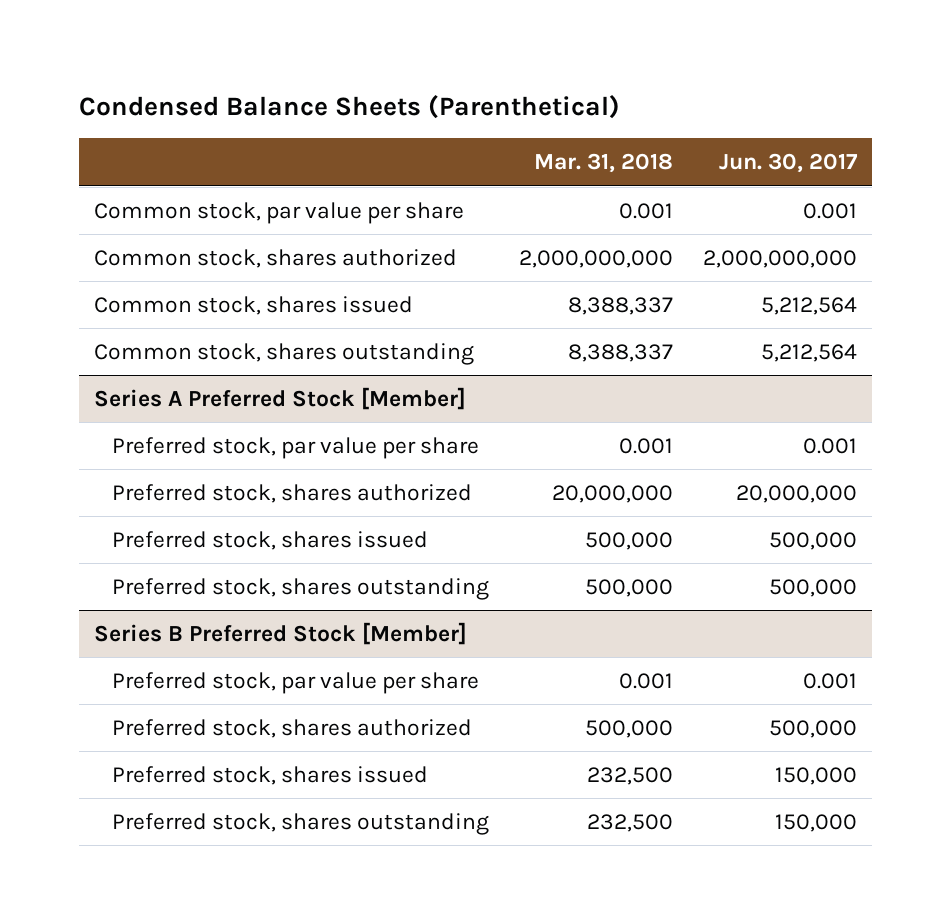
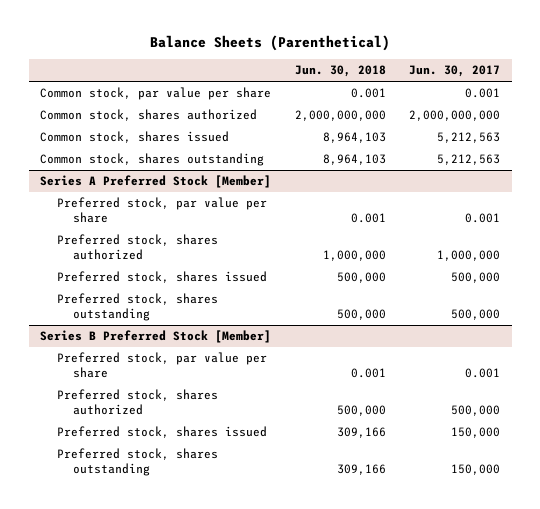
[79,95,621,120] Condensed Balance Sheets (Parenthetical) -> [150,35,391,52] Balance Sheets (Parenthetical)
[533,153,673,174] Mar. 31, 2018 -> none
none -> [294,65,386,78] Jun. 30, 2018
[760,296,857,315] 5,212,564 -> [437,132,501,144] 5,212,563
[760,343,857,362] 5,212,564 -> [437,154,501,166] 5,212,563
[735,484,857,503] 20,000,000 -> [437,249,501,261] 1,000,000

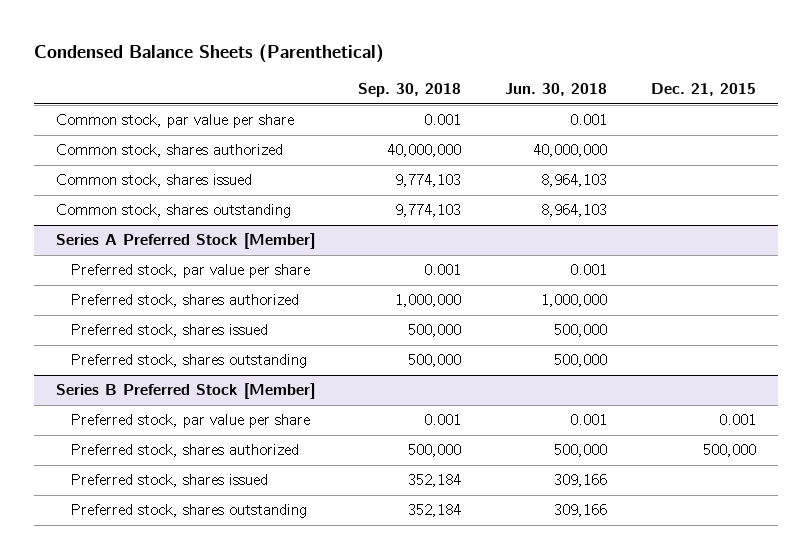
[150,35,391,52] Balance Sheets (Parenthetical) -> [33,43,384,63] Condensed Balance Sheets (Parenthetical)
[409,65,501,78] Jun. 30, 2017 -> none
none -> [358,82,462,97] Sep. 30, 2018
none -> [651,82,757,96] Dec. 21, 2015
[294,110,386,122] 2,000,000,000 -> [533,144,608,158] 40,000,000

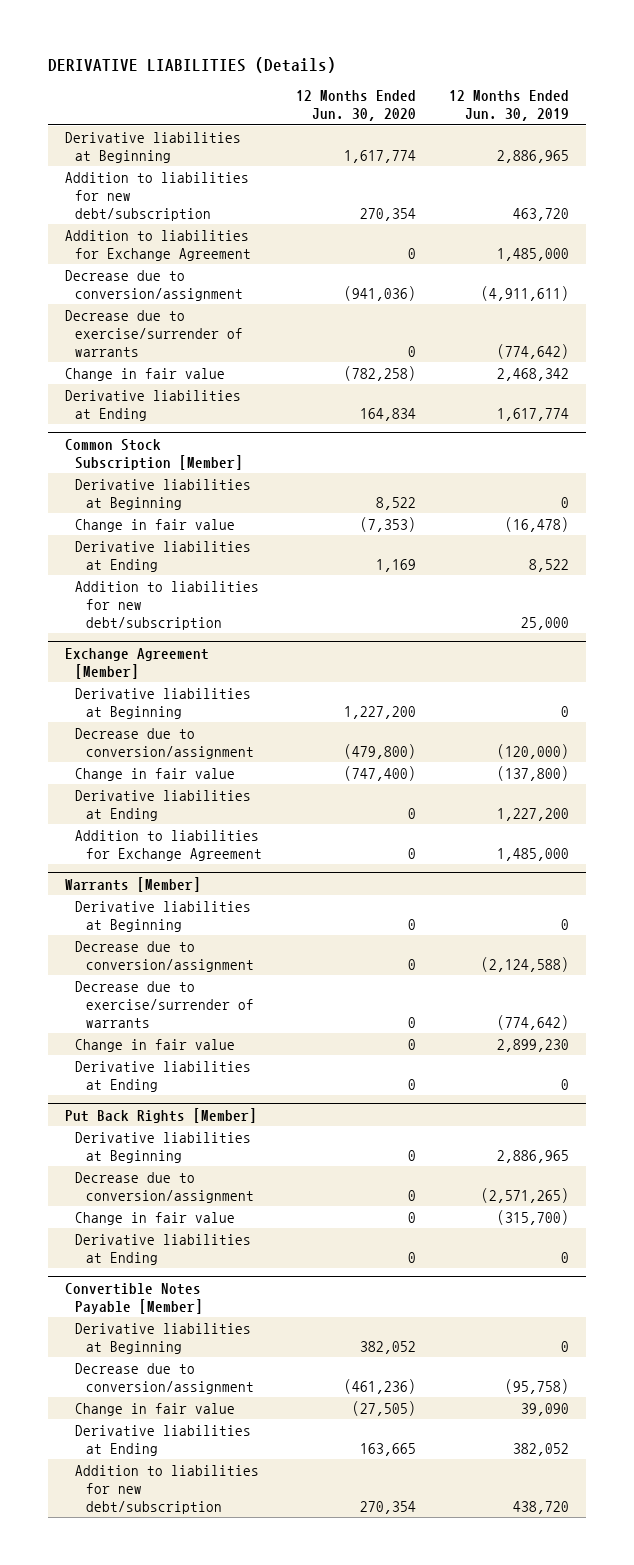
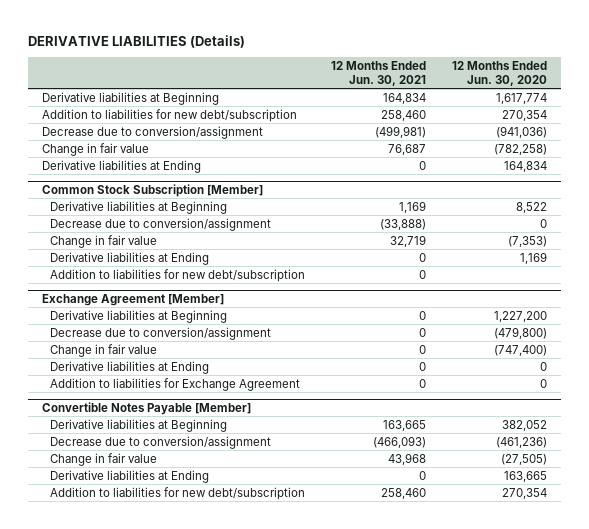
[449,90,570,122] 12 Months Ended Jun. 30, 2019 -> none
none -> [331,61,427,87] 12 Months Ended Jun. 30, 2021
[64,229,252,261] Addition to liabilities for Exchange Agreement -> none
[64,309,244,357] Decrease due to exercise/surrender of warrants -> none
none -> [49,217,271,231] Decrease due to conversion/assignment
[64,876,201,892] Warrants [Member] -> none
[75,900,252,932] Derivative liabilities at Beginning -> none
[75,940,254,972] Decrease due to conversion/assignment -> none
[75,980,254,1028] Decrease due to exercise/surrender of warrants -> none
[75,1038,236,1052] Change in fair value -> none
[75,1060,252,1092] Derivative liabilities at Ending -> none
[64,1107,257,1123] Put Back Rights [Member] -> none
[75,1131,252,1163] Derivative liabilities at Beginning -> none
[75,1171,254,1203] Decrease due to conversion/assignment -> none
[75,1211,236,1225] Change in fair value -> none
[75,1233,252,1265] Derivative liabilities at Ending -> none

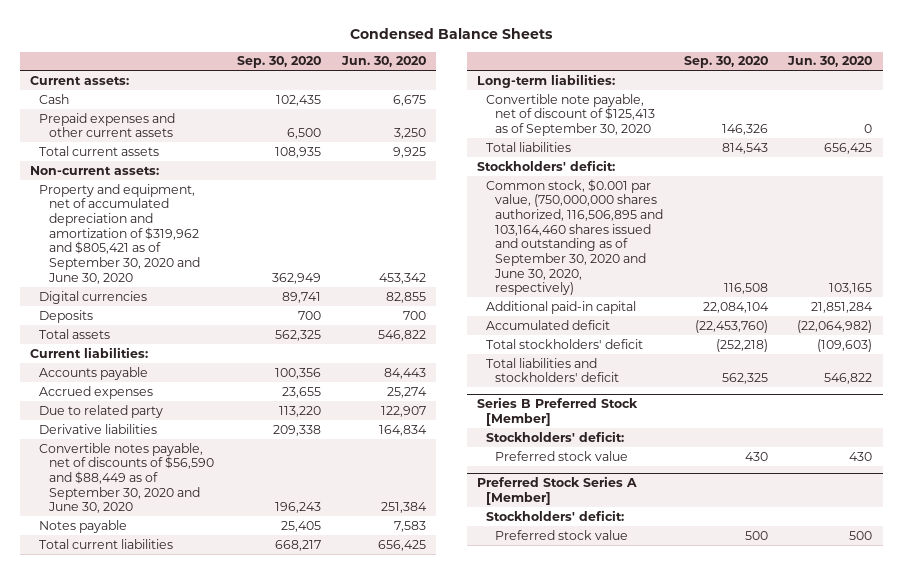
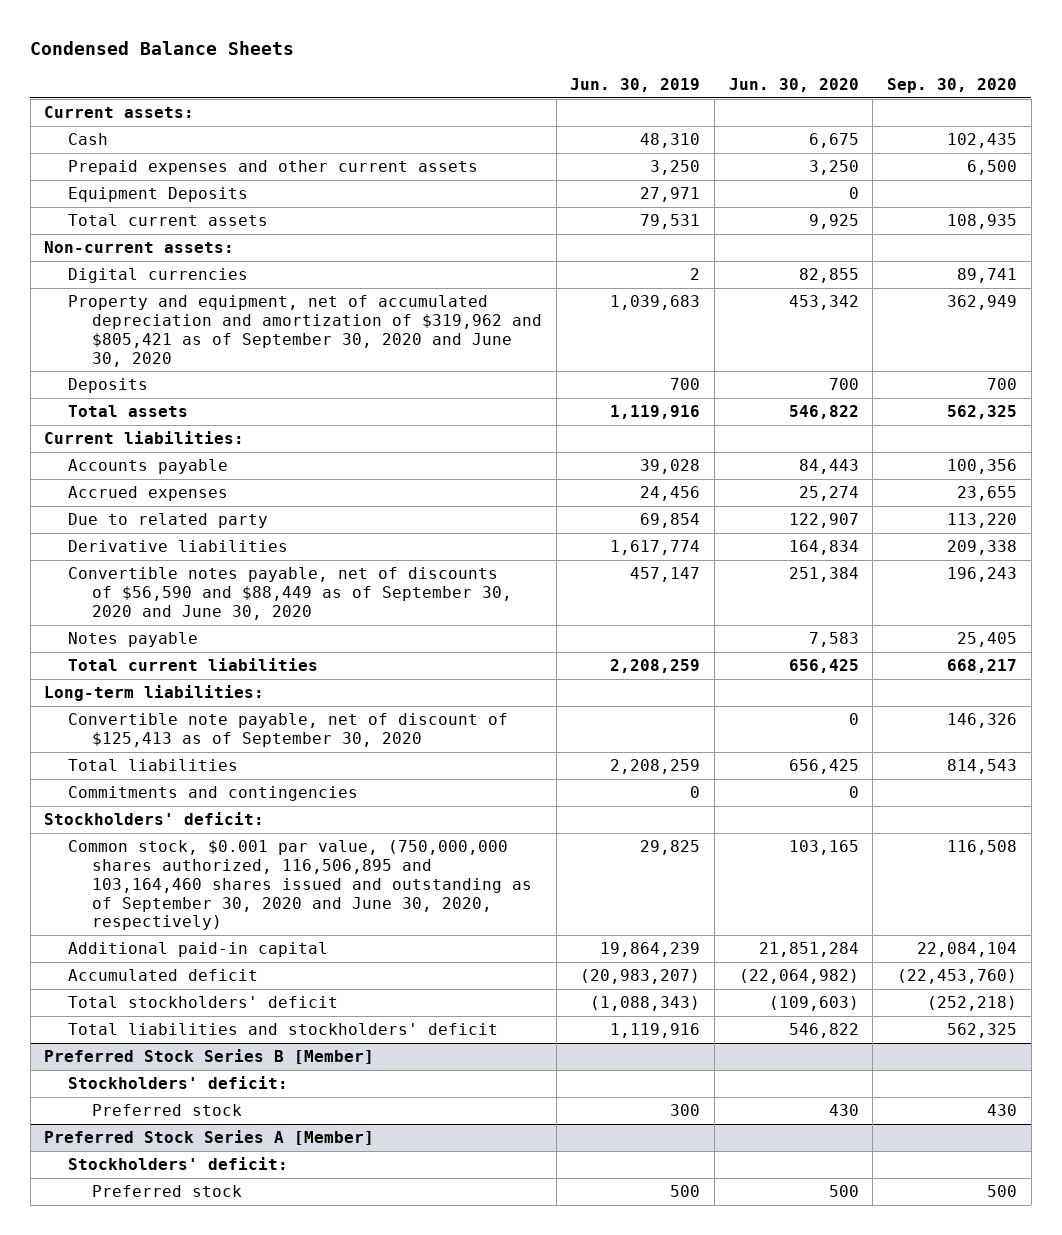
none -> [570,77,701,92] Jun. 30, 2019
none -> [68,187,249,203] Equipment Deposits
[39,183,200,284] Property and equipment, net of accumulated depreciation and amortization of $319,962 and $805,421 as of September 30, 2020 and June 30, 2020 -> [68,295,543,367] Property and equipment, net of accumulated depreciation and amortization of $319,962 and $805,421 as of September 30, 2020 and June 30, 2020
none -> [68,786,359,802] Commitments and contingencies
[477,397,639,426] Series B Preferred Stock [Member] -> [44,1049,375,1065] Preferred Stock Series B [Member]
[495,450,629,461] Preferred stock value -> [92,1104,243,1117] Preferred stock
[495,529,629,540] Preferred stock value -> [92,1185,243,1198] Preferred stock

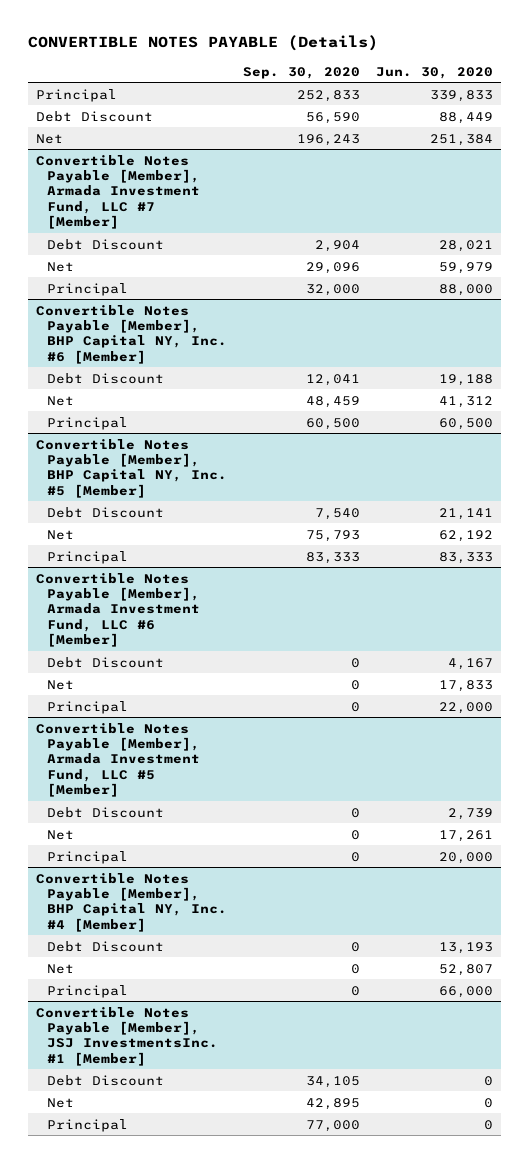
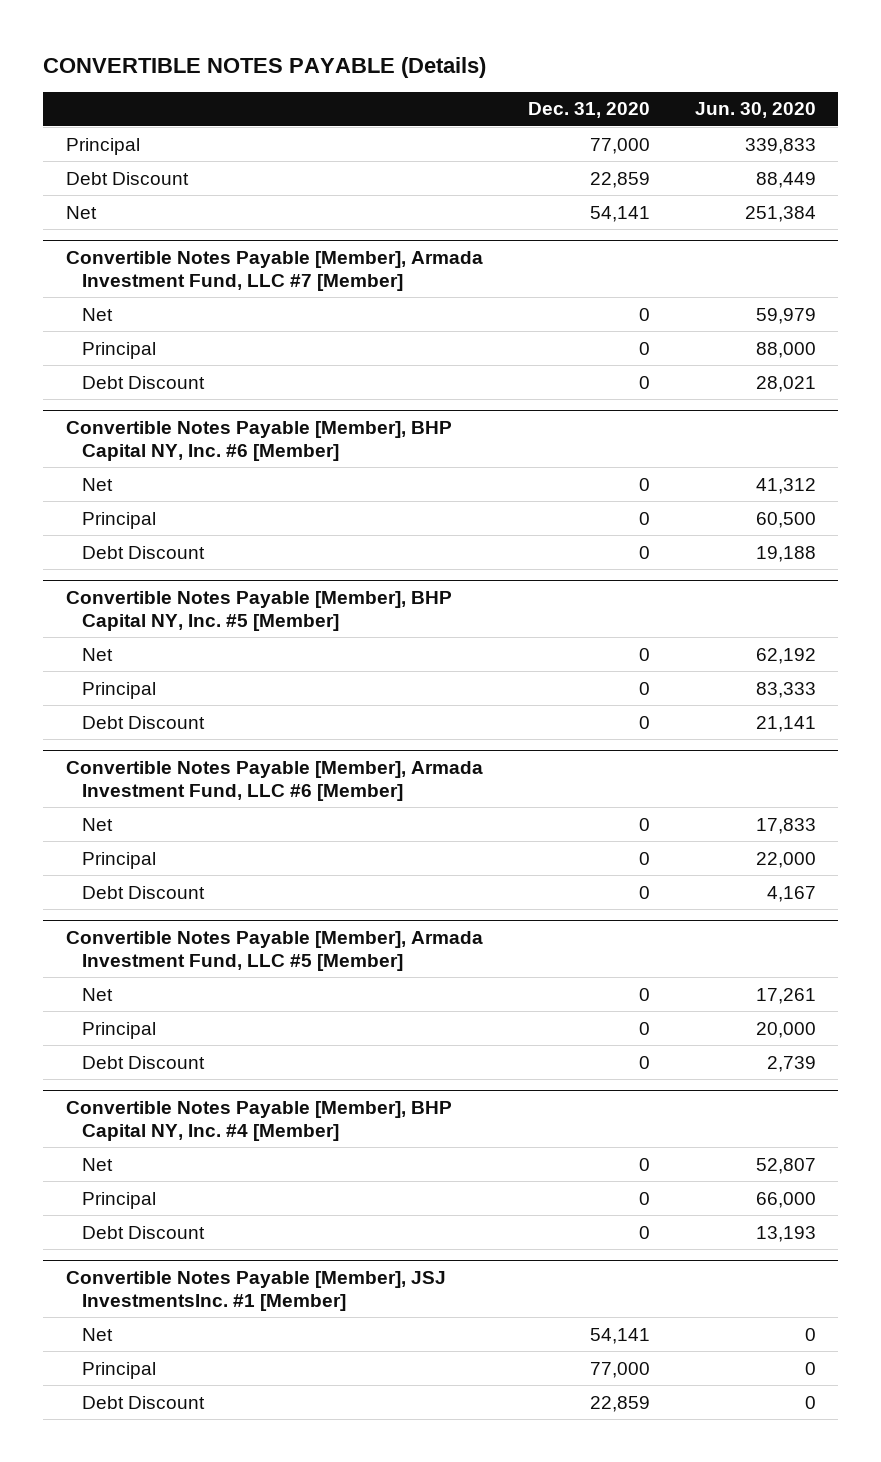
[242,66,360,79] Sep. 30, 2020 -> none
none -> [527,102,650,119] Dec. 31, 2020
[46,238,164,250] Debt Discount -> [82,375,206,389] Debt Discount
[46,372,164,384] Debt Discount -> [82,545,206,559] Debt Discount
[46,506,164,518] Debt Discount -> [82,715,206,729] Debt Discount
[46,656,164,668] Debt Discount -> [82,885,206,899] Debt Discount
[46,806,164,818] Debt Discount -> [82,1055,206,1069] Debt Discount
[46,940,164,952] Debt Discount -> [82,1225,206,1239] Debt Discount
[46,1074,164,1086] Debt Discount -> [82,1395,206,1409] Debt Discount

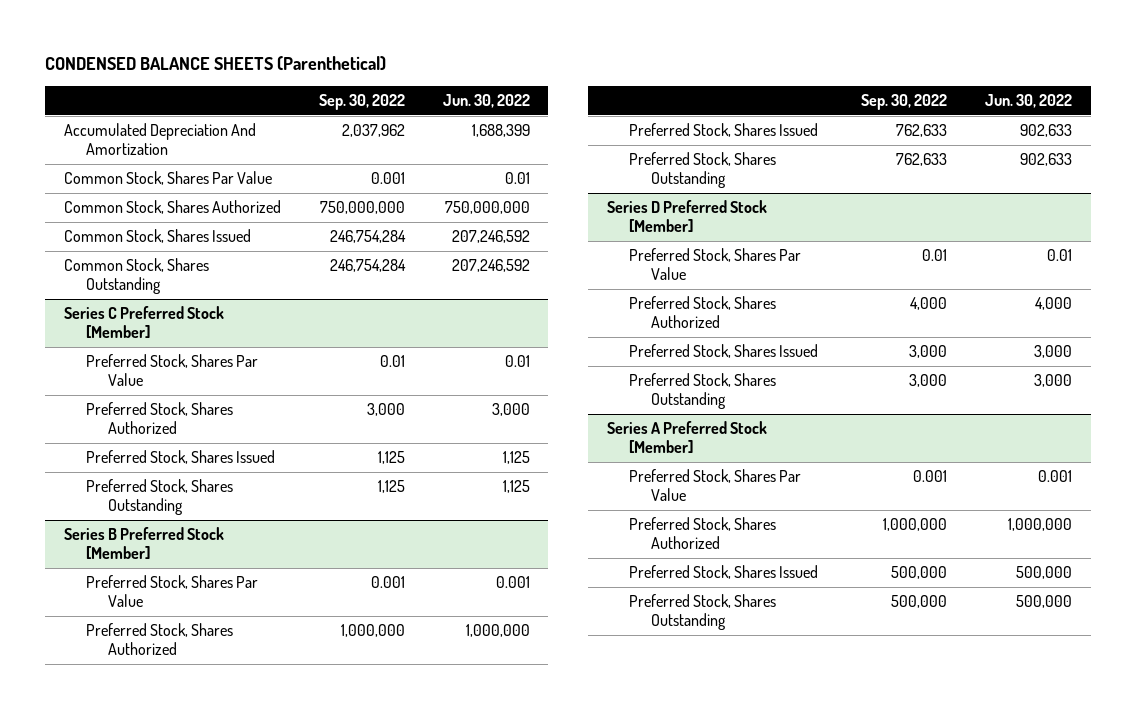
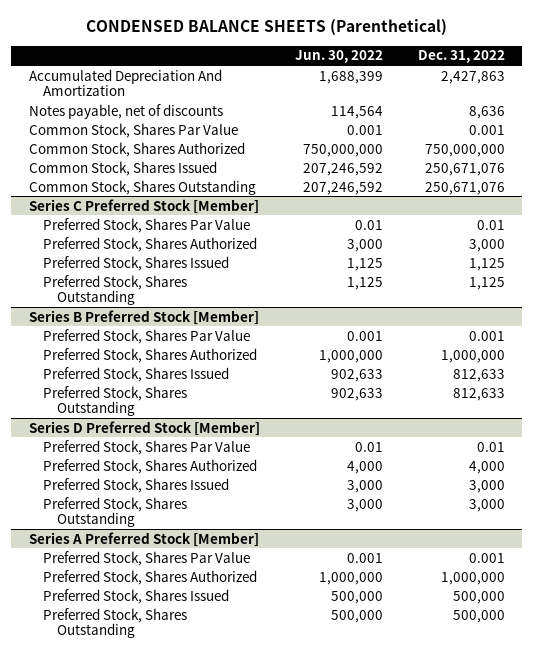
[318,94,405,111] Sep. 30, 2022 -> none
none -> [417,50,505,64] Dec. 31, 2022
none -> [28,103,223,119] Notes payable, net of discounts
[504,172,530,185] 0.01 -> [346,124,383,135] 0.001

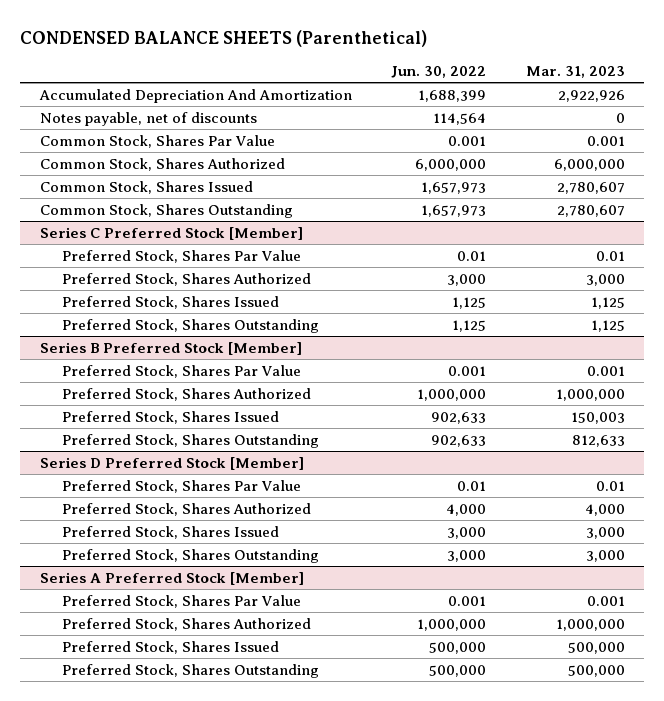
[417,50,505,64] Dec. 31, 2022 -> none
none -> [525,65,625,78] Mar. 31, 2023
[302,143,383,157] 750,000,000 -> [415,158,487,171] 6,000,000
[302,162,383,176] 207,246,592 -> [421,181,487,194] 1,657,973
[302,181,383,195] 207,246,592 -> [421,204,487,217] 1,657,973

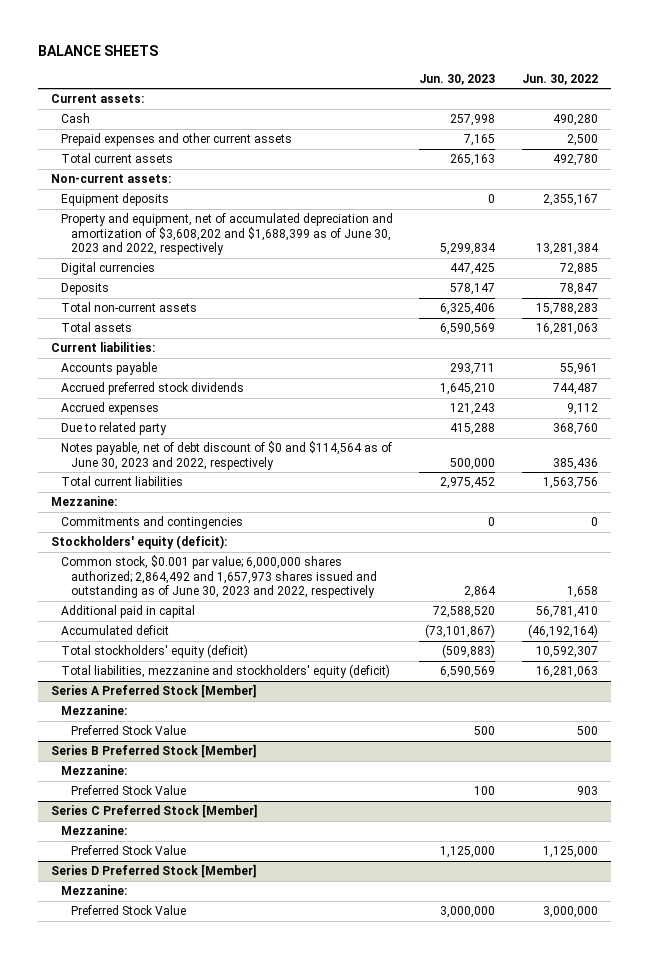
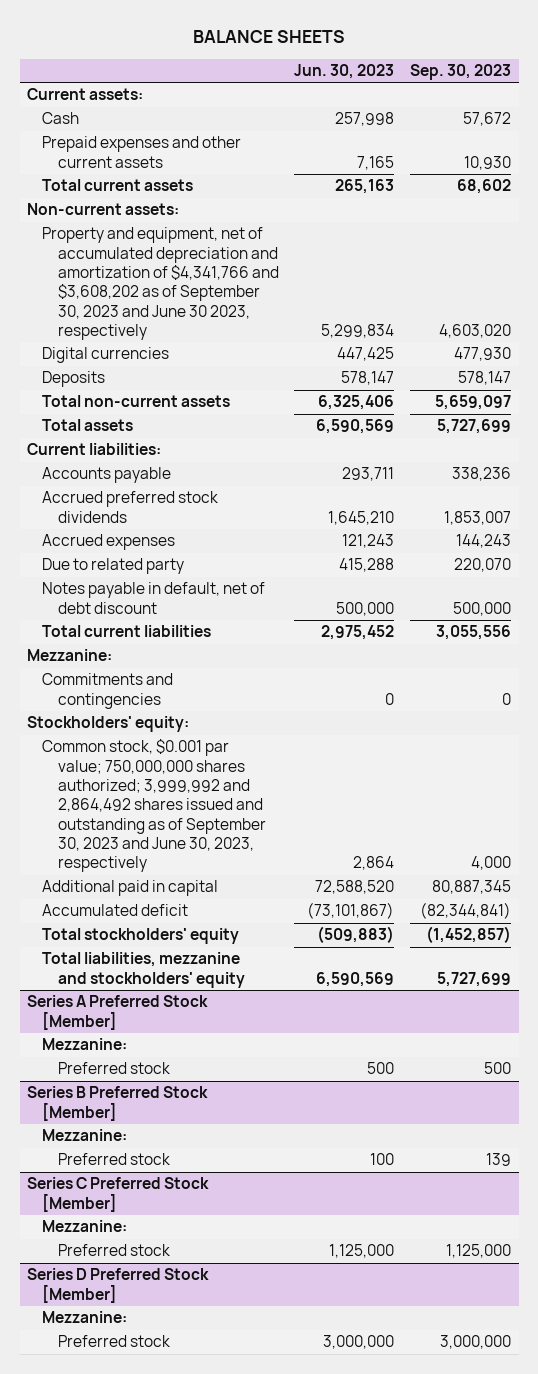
[521,73,598,85] Jun. 30, 2022 -> none
none -> [409,63,511,80] Sep. 30, 2023
[61,193,170,207] Equipment deposits -> none
[61,213,394,255] Property and equipment, net of accumulated depreciation and amortization of $3,608,202 and $1,688,399 as of June 30, 2023 and 2022, respectively -> [42,227,279,341] Property and equipment, net of accumulated depreciation and amortization of $4,341,766 and $3,608,202 as of September 30, 2023 and June 30 2023, respectively
[61,441,393,470] Notes payable, net of debt discount of $0 and $114,564 as of June 30, 2023 and 2022, respectively -> none
none -> [42,582,266,614] Notes payable in default, net of debt discount
[50,535,227,550] Stockholders' equity (deficit): -> [27,716,190,733] Stockholders' equity:
[61,555,378,598] Common stock, $0.001 par value; 6,000,000 shares authorized; 2,864,492 and 1,657,973 shares issued and outstanding as of June 30, 2023 and 2022, respectively -> [42,739,266,873] Common stock, $0.001 par value; 750,000,000 shares authorized; 3,999,992 and 2,864,492 shares issued and outstanding as of September 30, 2023 and June 30, 2023, respectively
[61,644,249,659] Total stockholders' equity (deficit) -> [42,928,240,945] Total stockholders' equity
[61,664,391,679] Total liabilities, mezzanine and stockholders' equity (deficit) -> [42,952,245,988] Total liabilities, mezzanine and stockholders' equity
[71,725,187,736] Preferred Stock Value -> [57,1062,170,1075] Preferred stock
[71,785,187,796] Preferred Stock Value -> [57,1153,170,1166] Preferred stock
[71,845,187,856] Preferred Stock Value -> [57,1244,170,1257] Preferred stock
[71,905,187,916] Preferred Stock Value -> [57,1335,170,1348] Preferred stock

